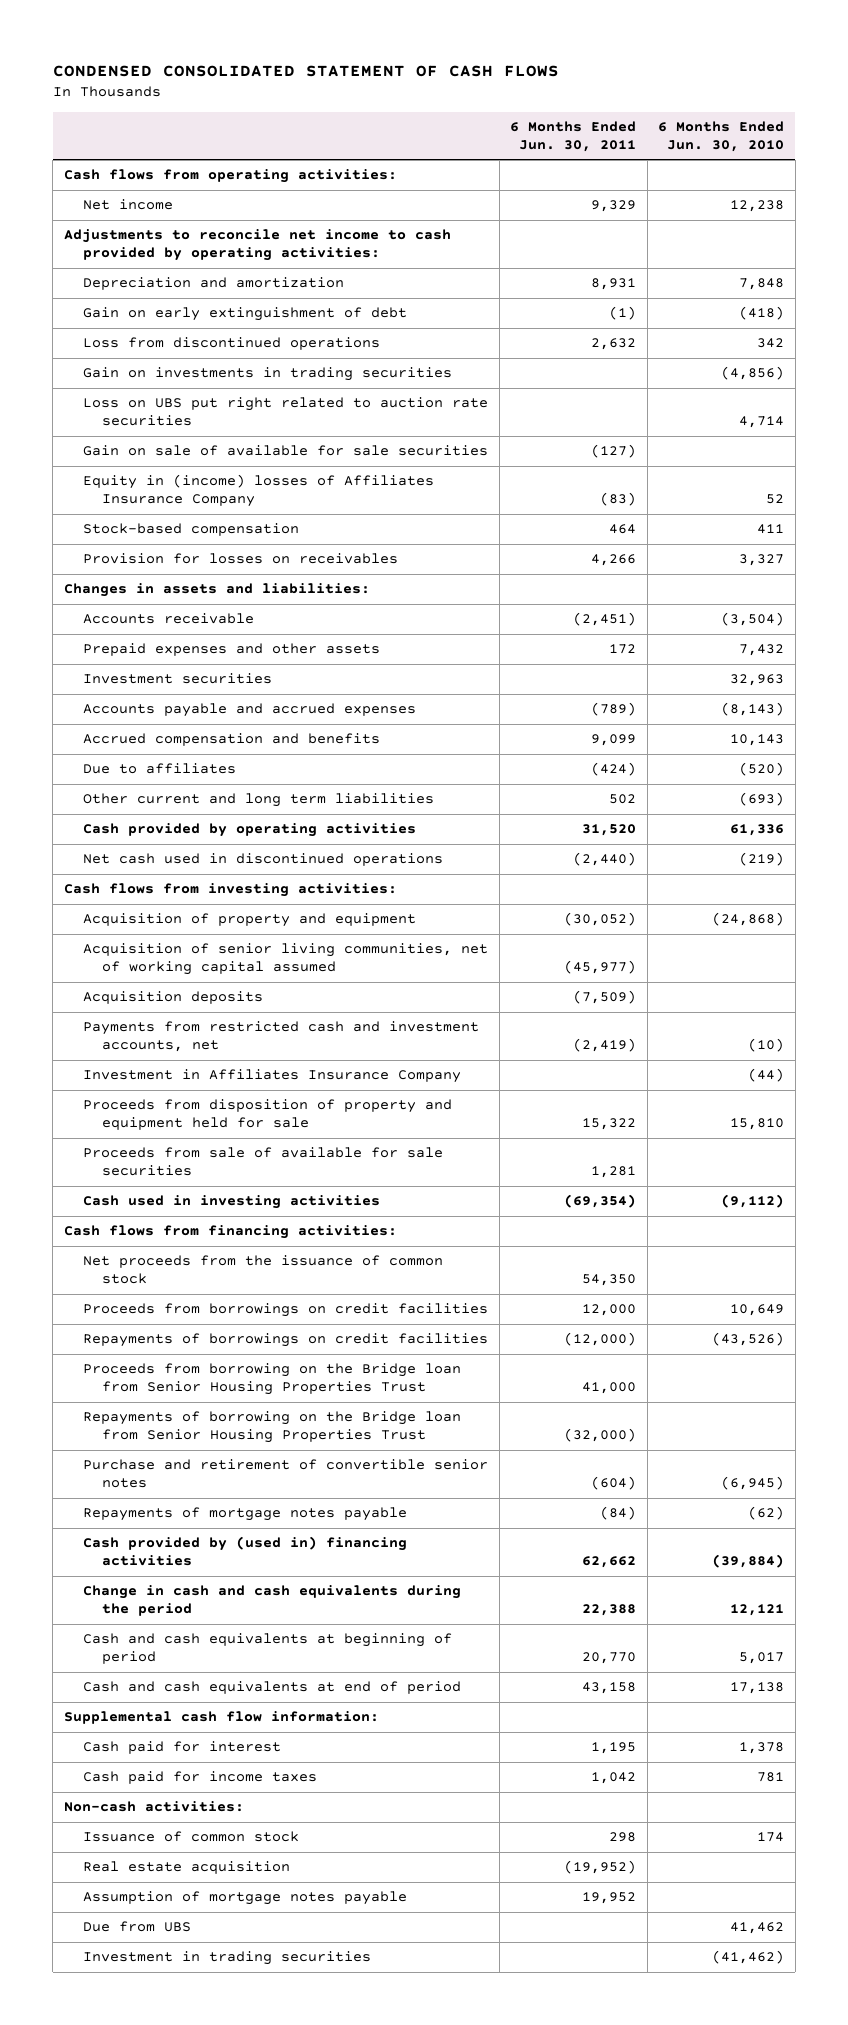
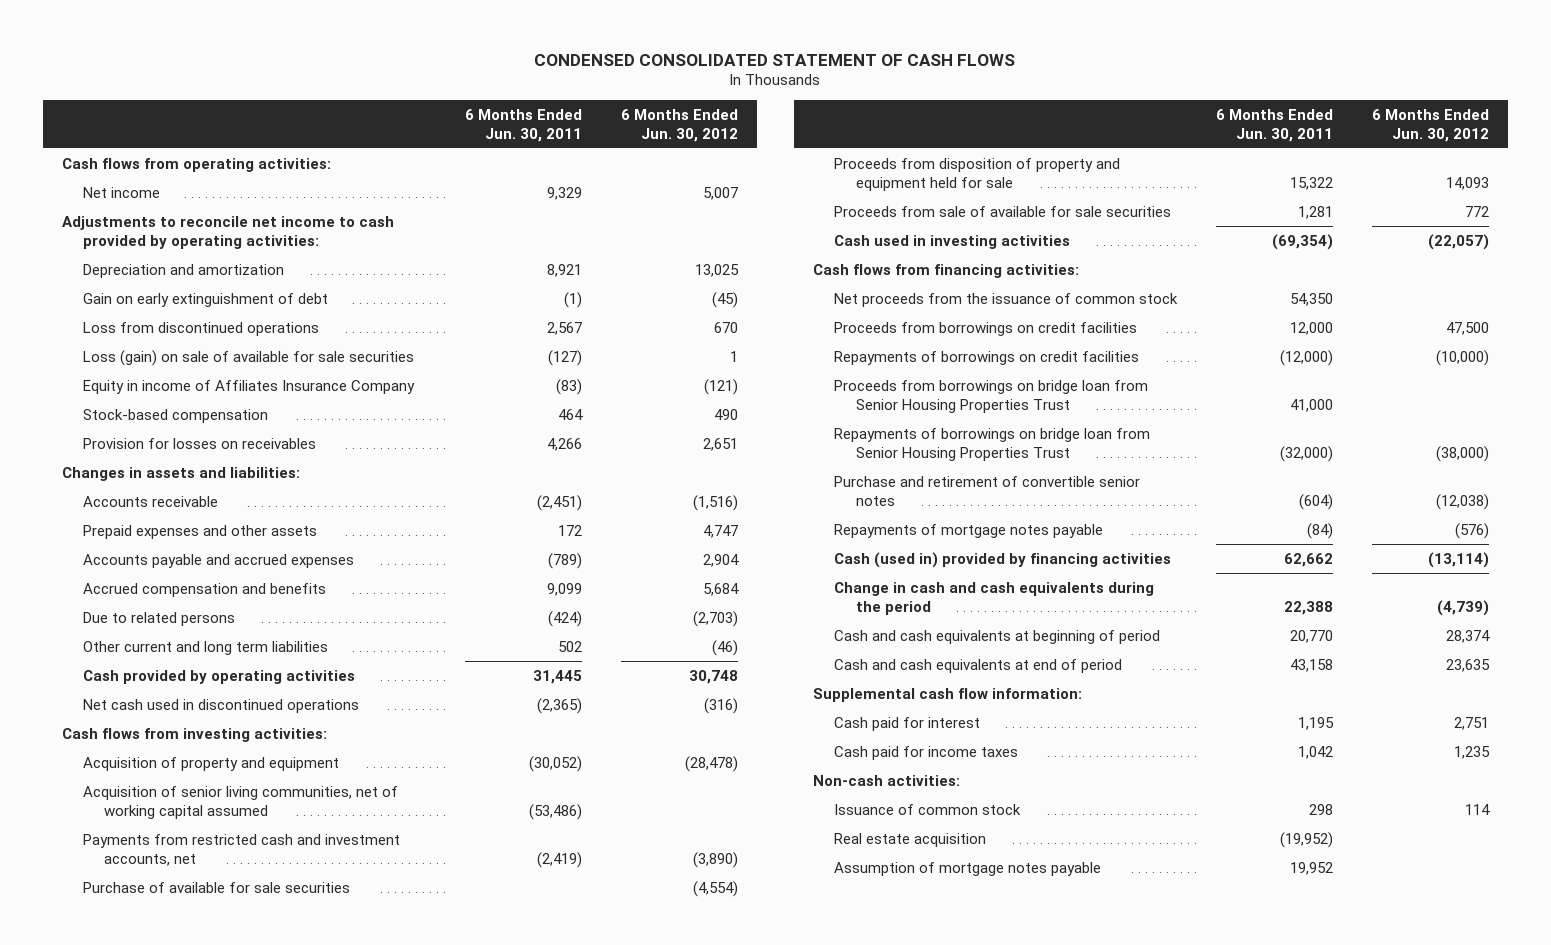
[658,120,785,153] 6 Months Ended Jun. 30, 2010 -> none
none -> [620,108,738,142] 6 Months Ended Jun. 30, 2012
[591,278,637,291] 8,931 -> [546,263,582,277] 8,921
[83,367,453,382] Gain on investments in trading securities -> none
[83,397,489,427] Loss on UBS put right related to auction rate securities -> none
[591,338,637,351] 2,632 -> [546,321,582,335] 2,567
[83,445,489,457] Gain on sale of available for sale securities -> [83,349,415,366] Loss (gain) on sale of available for sale securities
[83,474,435,508] Equity in (income) losses of Affiliates Insurance Company -> [83,379,416,394] Equity in income of Affiliates Insurance Company
[83,673,273,685] Investment securities -> none
[83,763,237,775] Due to affiliates -> [83,611,236,626] Due to related persons
[582,824,637,837] 31,520 -> [532,669,582,684] 31,445
[573,852,637,867] (2,440) -> [536,697,582,714] (2,365)
[83,991,264,1005] Acquisition deposits -> none
[564,960,637,975] (45,977) -> [528,803,582,820] (53,486)
[83,1069,462,1084] Investment in Affiliates Insurance Company -> none
none -> [83,881,351,893] Purchase of available for sale securities
[83,1363,462,1396] Proceeds from borrowing on the Bridge loan from Senior Housing Properties Trust -> [834,379,1149,413] Proceeds from borrowings on bridge loan from Senior Housing Properties Trust
[83,1411,462,1444] Repayments of borrowing on the Bridge loan from Senior Housing Properties Trust -> [834,427,1151,461] Repayments of borrowings on bridge loan from Senior Housing Properties Trust
[83,1536,408,1567] Cash provided by (used in) financing activities -> [834,551,1172,568] Cash (used in) provided by financing activities
[83,1921,192,1933] Due from UBS -> none
[83,1951,372,1966] Investment in trading securities -> none

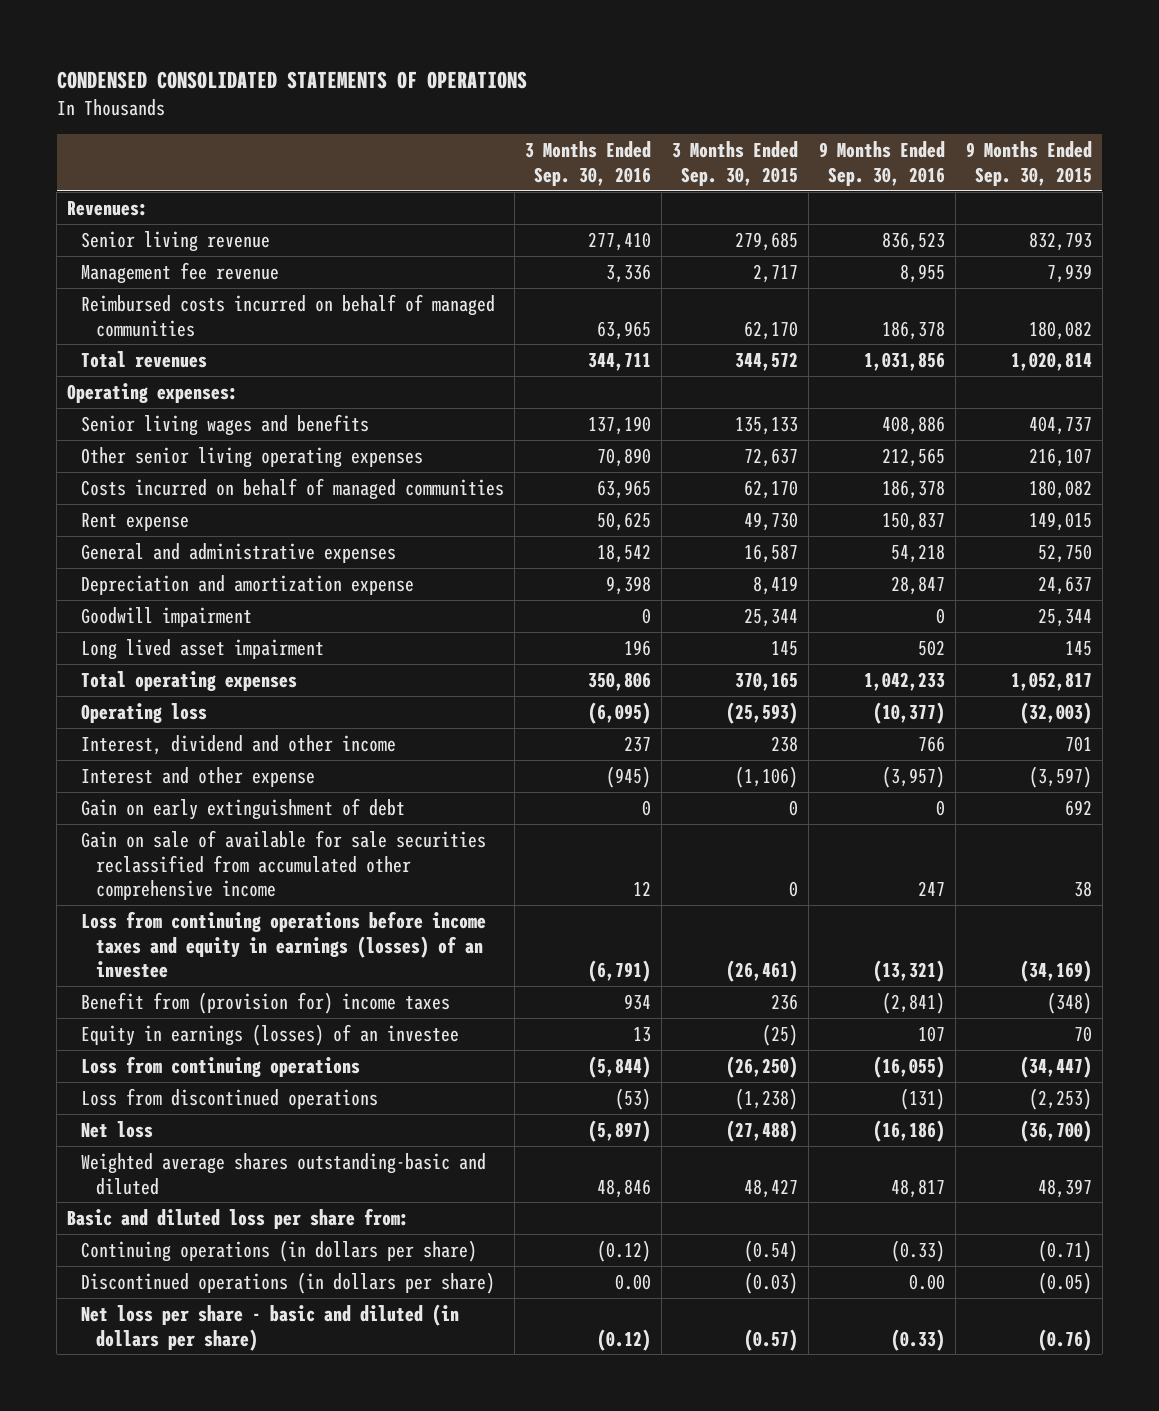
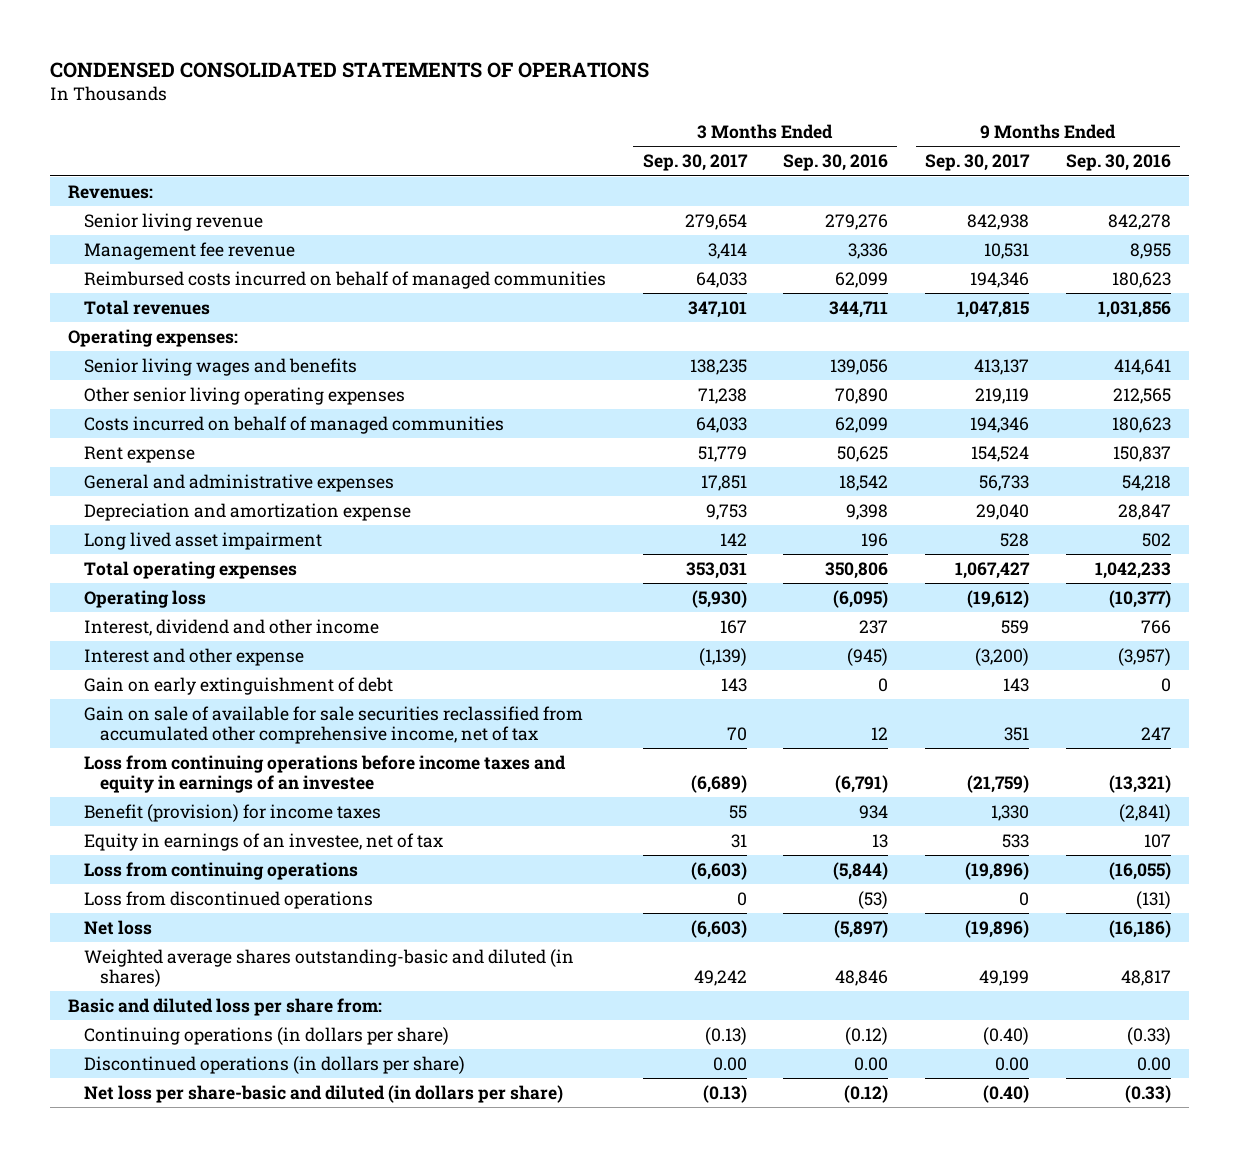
[671,141,798,187] 3 Months Ended Sep. 30, 2015 -> none
[965,141,1092,187] 9 Months Ended Sep. 30, 2015 -> none
none -> [642,154,748,172] Sep. 30, 2017
none -> [924,154,1030,172] Sep. 30, 2017
[588,231,652,251] 277,410 -> [825,213,889,230] 279,276
[881,231,945,251] 836,523 -> [1107,213,1171,230] 842,278
[597,320,652,340] 63,965 -> [835,271,889,288] 62,099
[881,320,945,340] 186,378 -> [1111,271,1171,288] 180,623
[588,415,652,435] 137,190 -> [830,358,889,375] 139,056
[881,415,945,435] 408,886 -> [1113,358,1171,375] 414,641
[597,479,652,499] 63,965 -> [835,416,889,433] 62,099
[881,479,945,499] 186,378 -> [1111,416,1171,433] 180,623
[81,606,253,627] Goodwill impairment -> none
[81,829,487,901] Gain on sale of available for sale securities reclassified from accumulated other comprehensive income -> [83,705,583,744] Gain on sale of available for sale securities reclassified from accumulated other comprehensive income, net of tax
[81,910,487,979] Loss from continuing operations before income taxes and equity in earnings (losses) of an investee -> [83,754,566,793] Loss from continuing operations before income taxes and equity in earnings of an investee
[81,991,451,1014] Benefit from (provision for) income taxes -> [83,803,381,822] Benefit (provision) for income taxes
[81,1023,460,1046] Equity in earnings (losses) of an investee -> [83,832,443,851] Equity in earnings of an investee, net of tax
[81,1152,487,1195] Weighted average shares outstanding-basic and diluted -> [83,948,574,987] Weighted average shares outstanding-basic and diluted (in shares)
[81,1303,460,1351] Net loss per share - basic and diluted (in dollars per share) -> [83,1084,563,1103] Net loss per share-basic and diluted (in dollars per share)

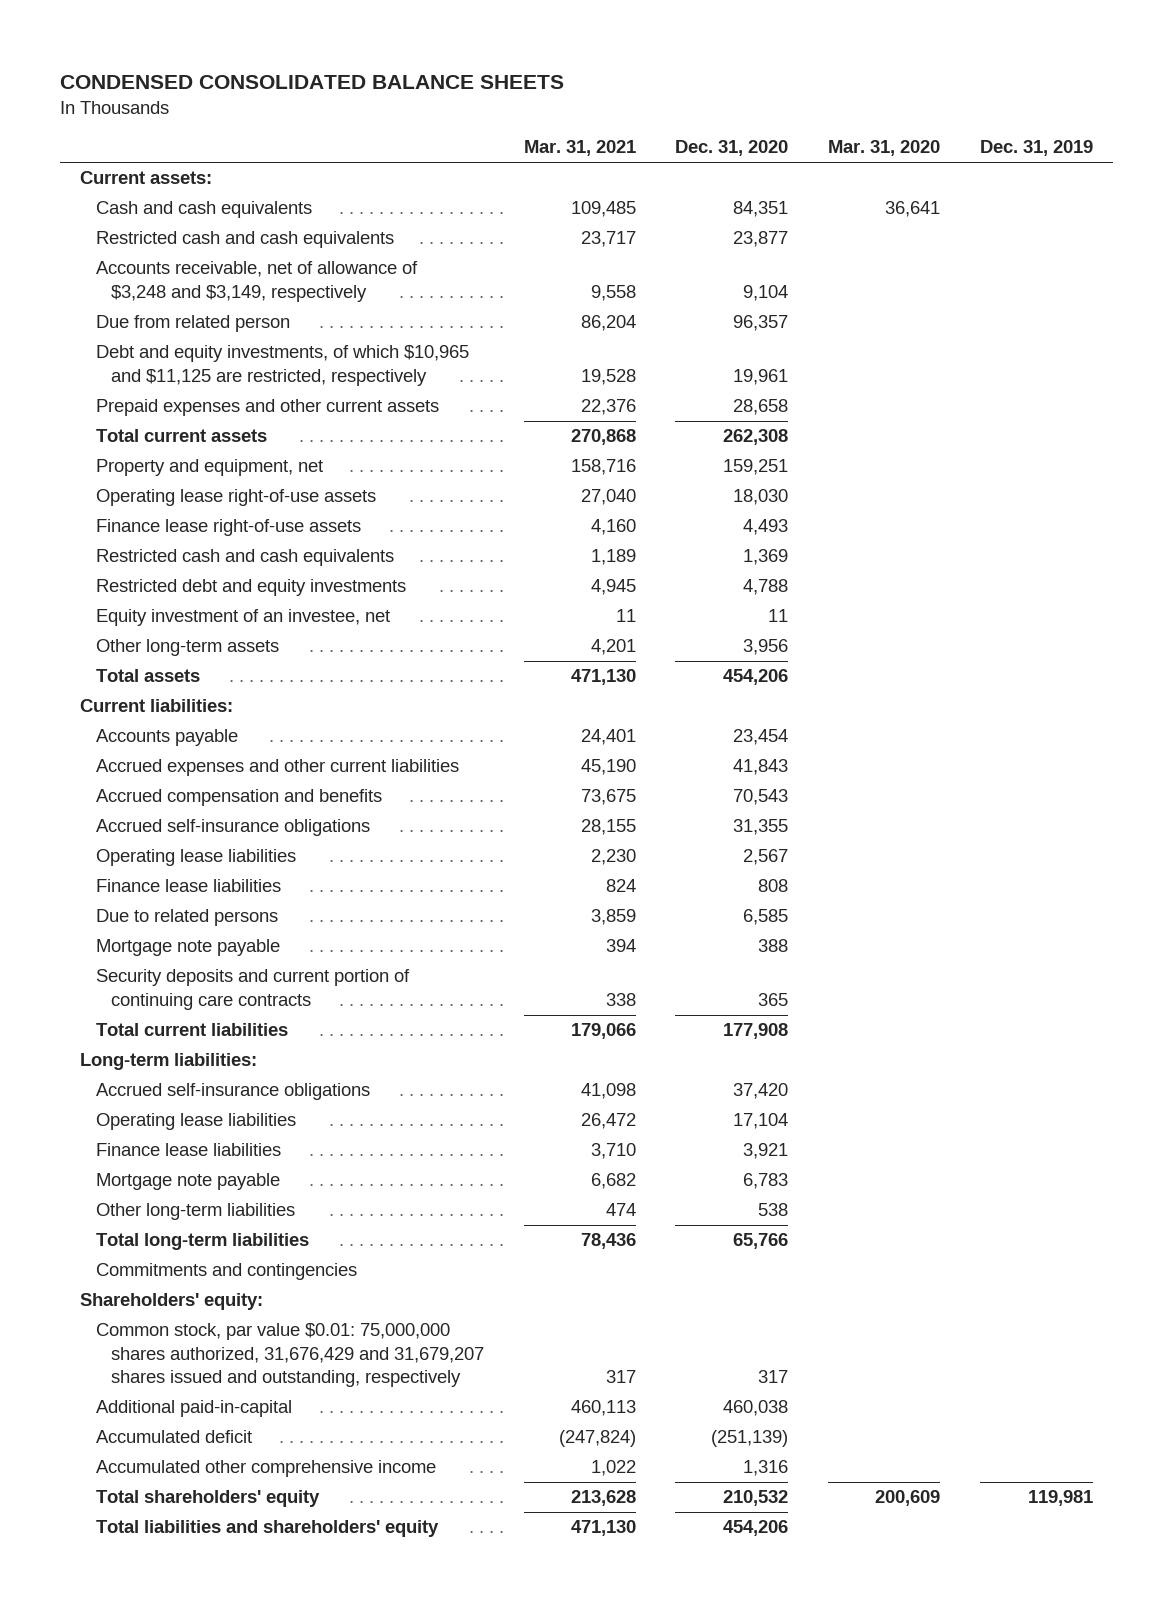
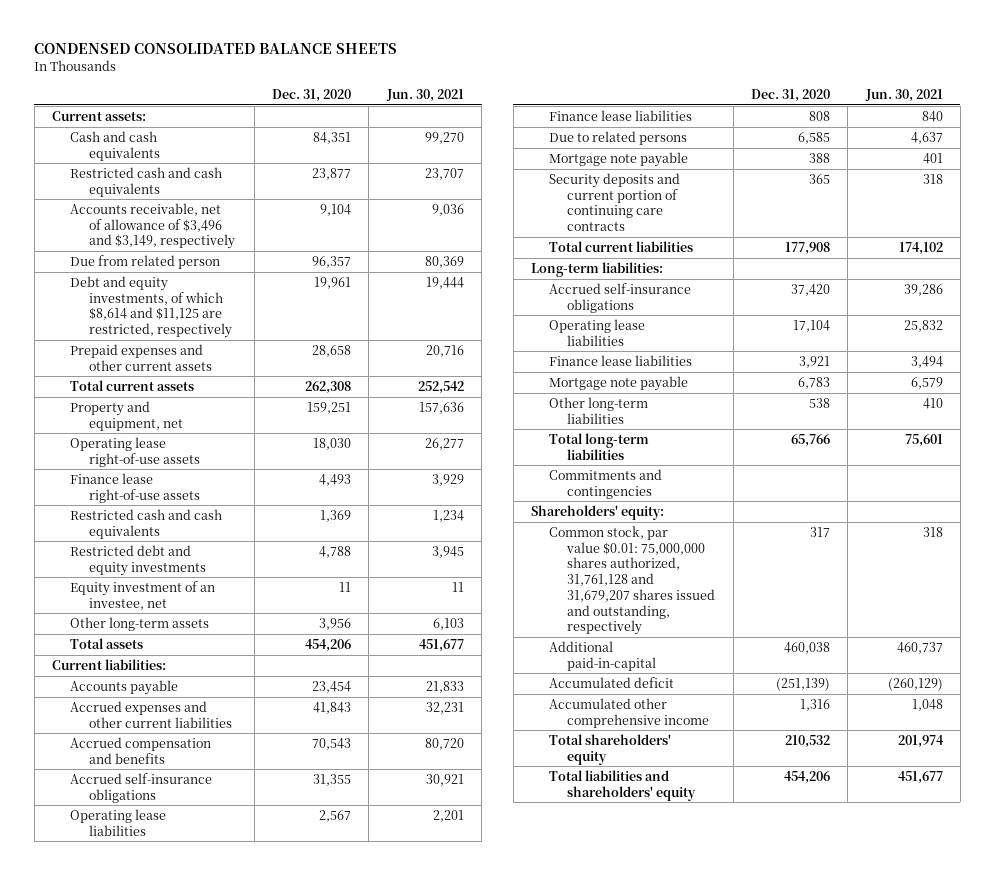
[523,140,636,157] Mar. 31, 2021 -> none
[828,140,941,157] Mar. 31, 2020 -> none
[980,140,1094,157] Dec. 31, 2019 -> none
none -> [385,88,464,102] Jun. 30, 2021
[95,261,418,302] Accounts receivable, net of allowance of $3,248 and $3,149, respectively -> [70,202,235,250] Accounts receivable, net of allowance of $3,496 and $3,149, respectively
[95,345,469,386] Debt and equity investments, of which $10,965 and $11,125 are restricted, respectively -> [70,275,232,339] Debt and equity investments, of which $8,614 and $11,125 are restricted, respectively
[95,1323,484,1388] Common stock, par value $0.01: 75,000,000 shares authorized, 31,676,429 and 31,679,207 shares issued and outstanding, respectively -> [549,525,716,636] Common stock, par value $0.01: 75,000,000 shares authorized, 31,761,128 and 31,679,207 shares issued and outstanding, respectively

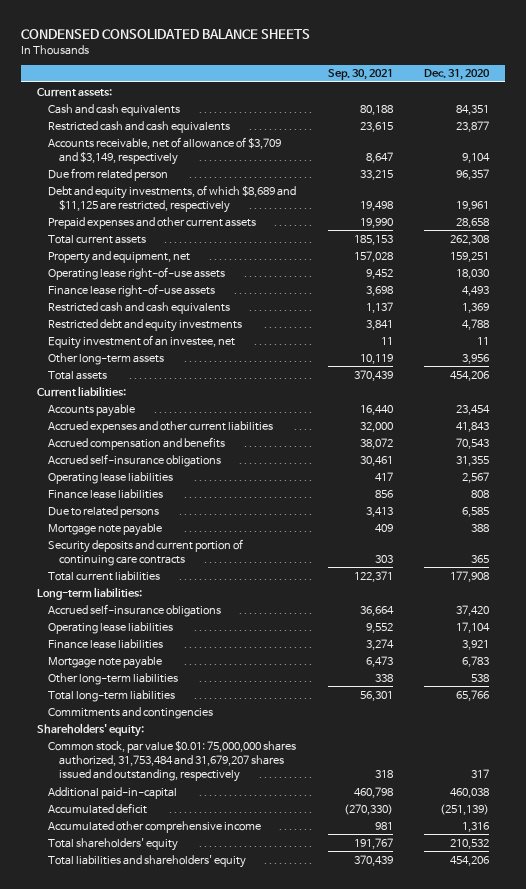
[385,88,464,102] Jun. 30, 2021 -> none
none -> [327,69,393,81] Sep. 30, 2021
[70,202,235,250] Accounts receivable, net of allowance of $3,496 and $3,149, respectively -> [47,136,281,165] Accounts receivable, net of allowance of $3,709 and $3,149, respectively
[70,275,232,339] Debt and equity investments, of which $8,614 and $11,125 are restricted, respectively -> [47,184,296,213] Debt and equity investments, of which $8,689 and $11,125 are restricted, respectively
[549,525,716,636] Common stock, par value $0.01: 75,000,000 shares authorized, 31,761,128 and 31,679,207 shares issued and outstanding, respectively -> [47,740,296,783] Common stock, par value $0.01: 75,000,000 shares authorized, 31,753,484 and 31,679,207 shares issued and outstanding, respectively

